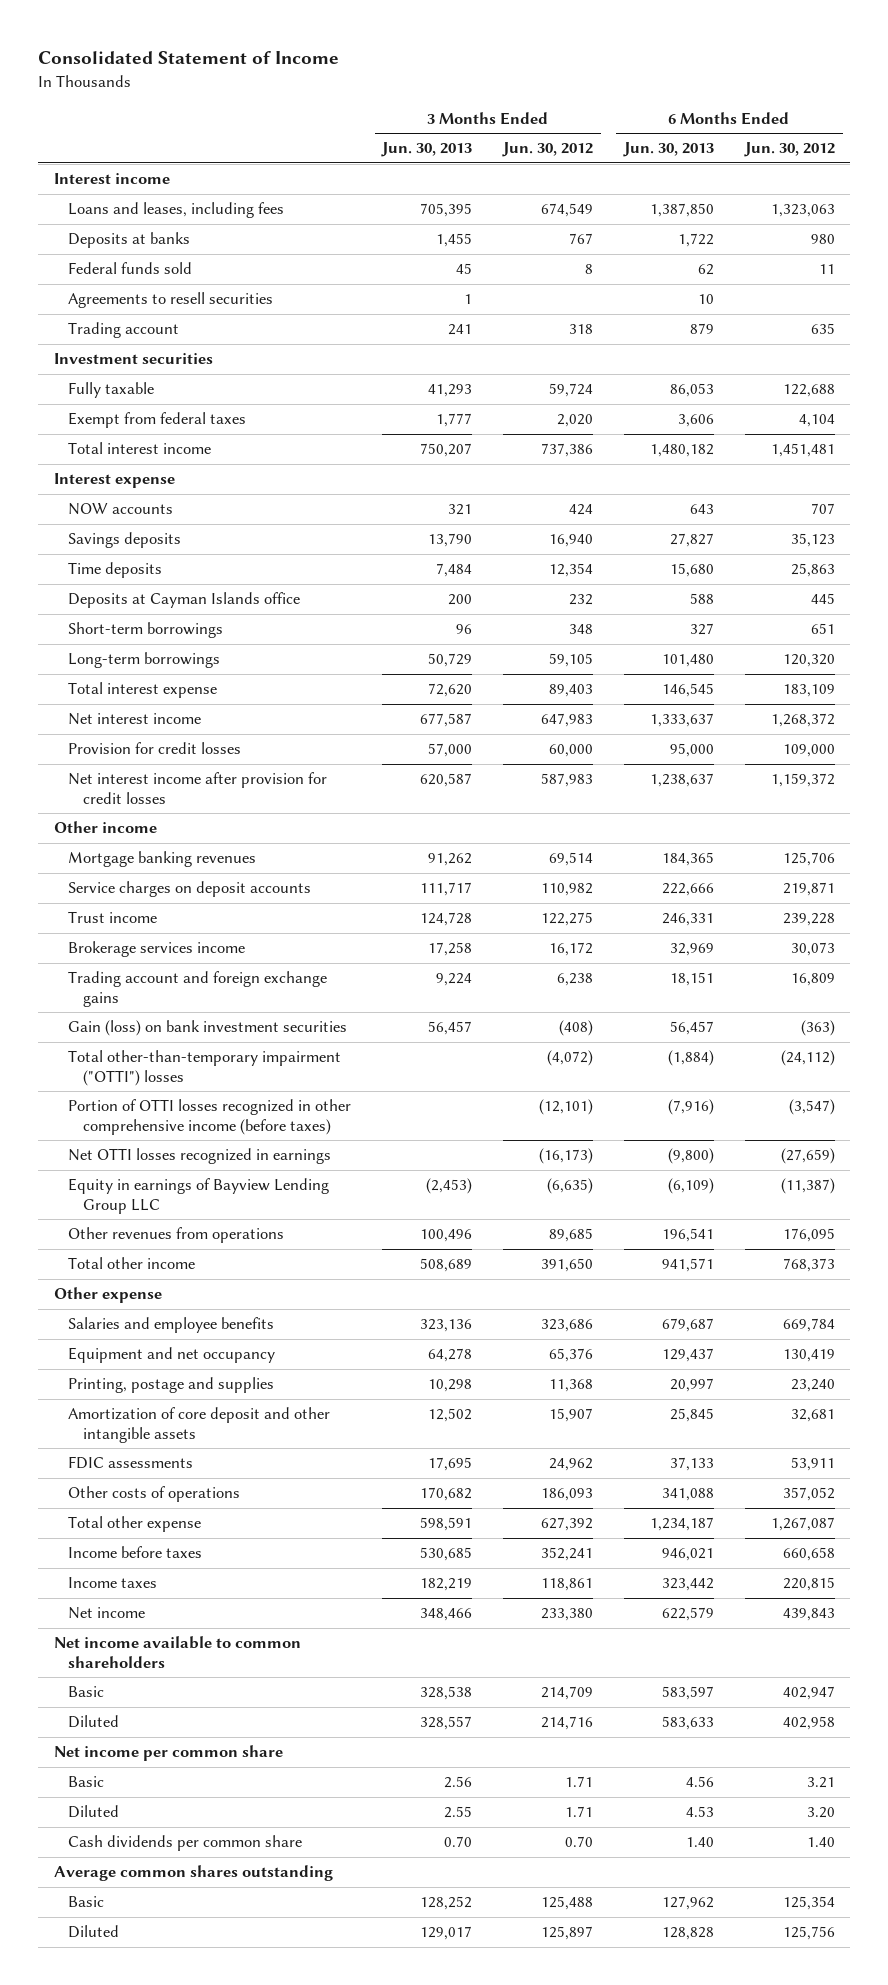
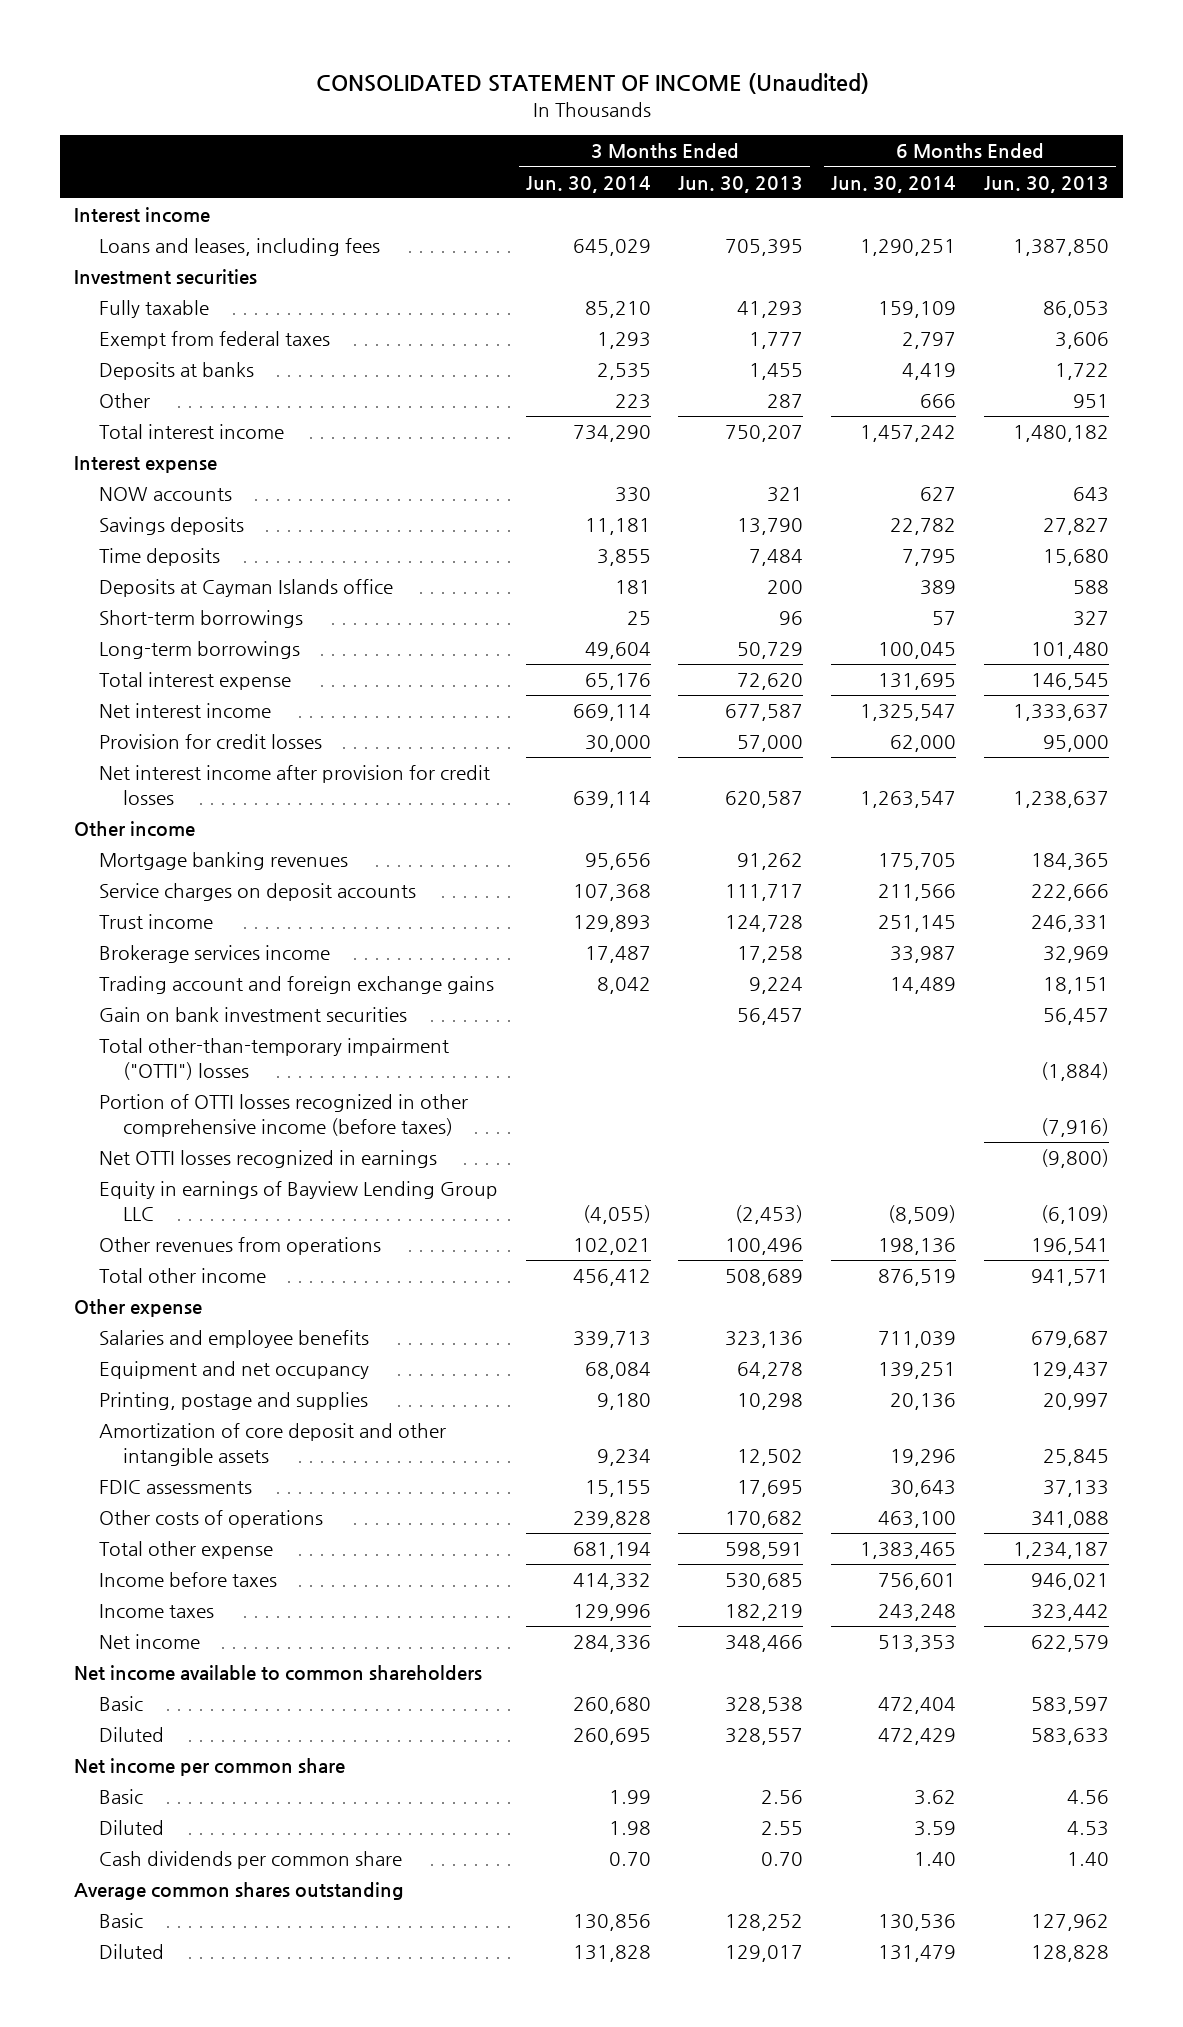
[38,51,340,65] Consolidated Statement of Income -> [315,73,869,95] CONSOLIDATED STATEMENT OF INCOME (Unaudited)
[502,142,594,158] Jun. 30, 2012 -> none
[743,142,835,158] Jun. 30, 2012 -> none
none -> [525,175,651,193] Jun. 30, 2014
none -> [831,175,957,193] Jun. 30, 2014
[68,262,193,275] Federal funds sold -> none
[68,292,274,309] Agreements to resell securities -> none
[68,322,180,339] Trading account -> none
[68,232,191,249] Deposits at banks -> [98,362,254,381] Deposits at banks
none -> [98,393,150,409] Other
[68,1020,348,1037] Gain (loss) on bank investment securities -> [98,1007,407,1023] Gain on bank investment securities

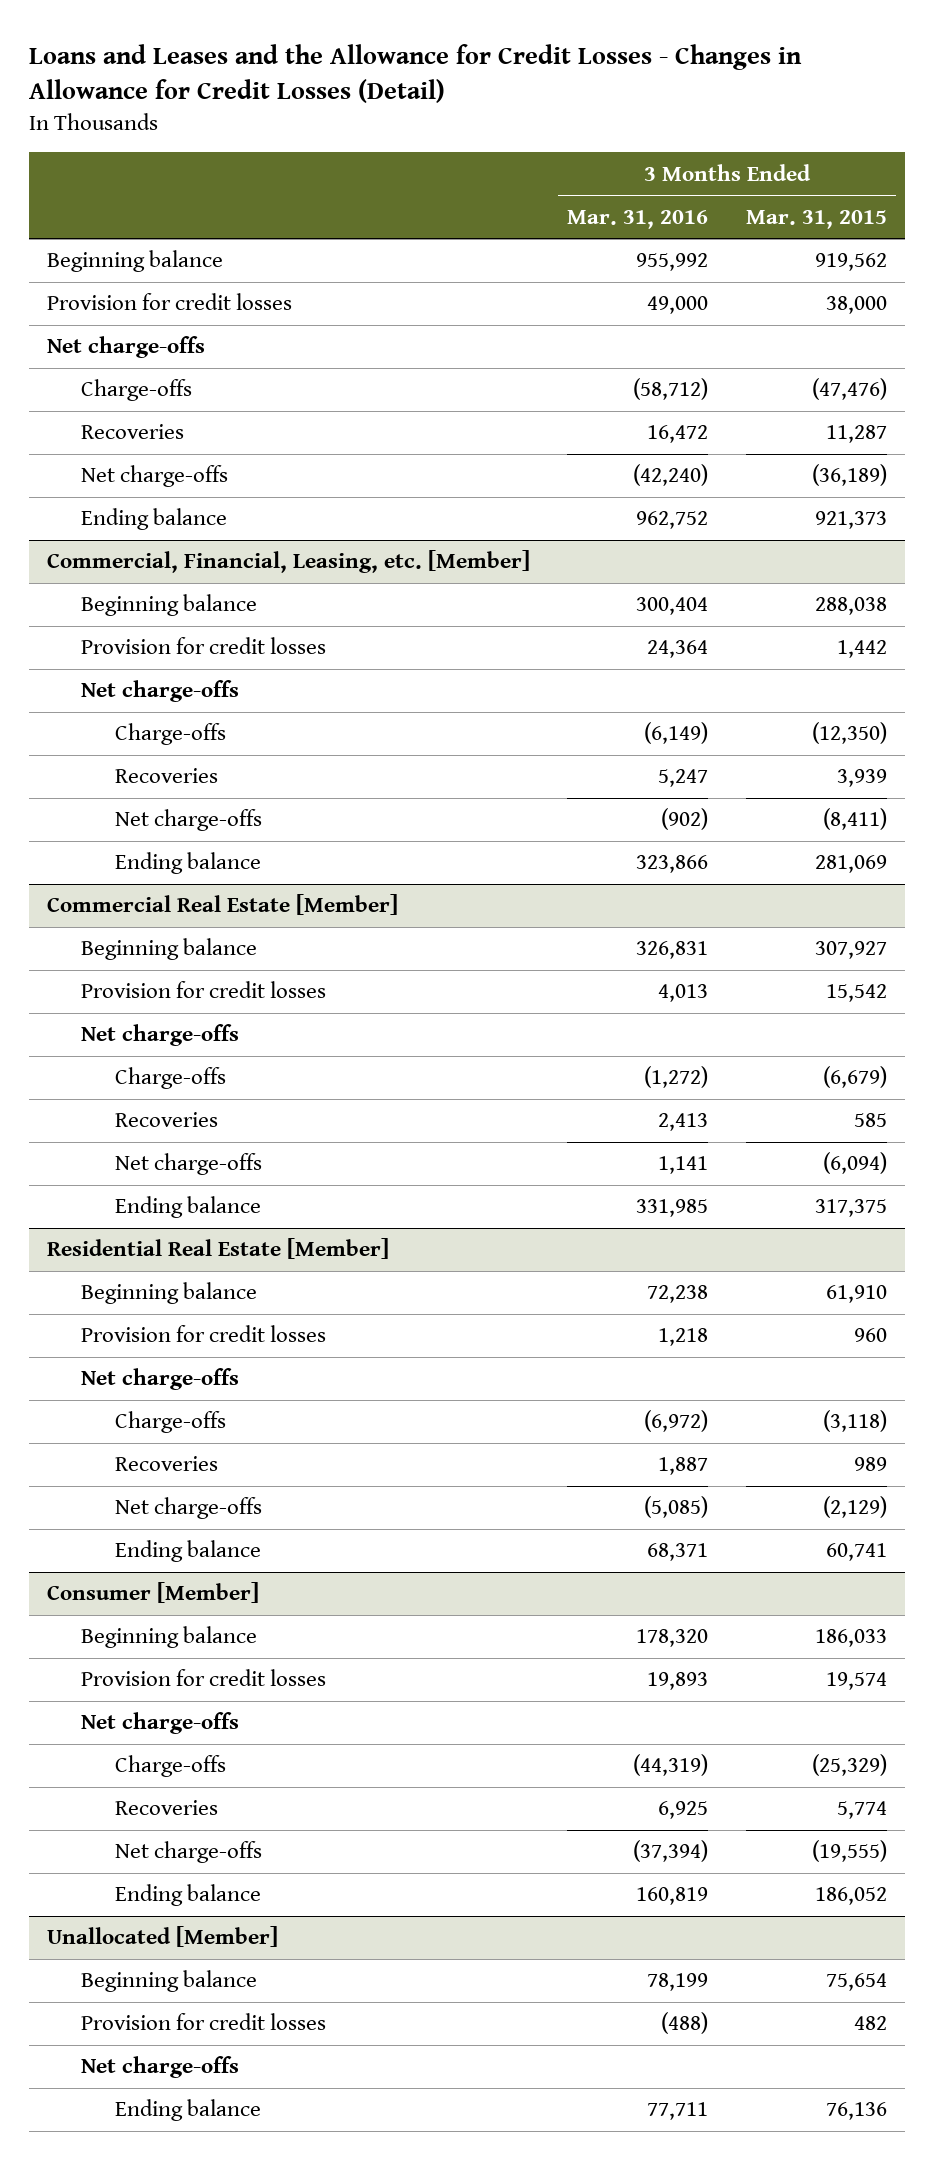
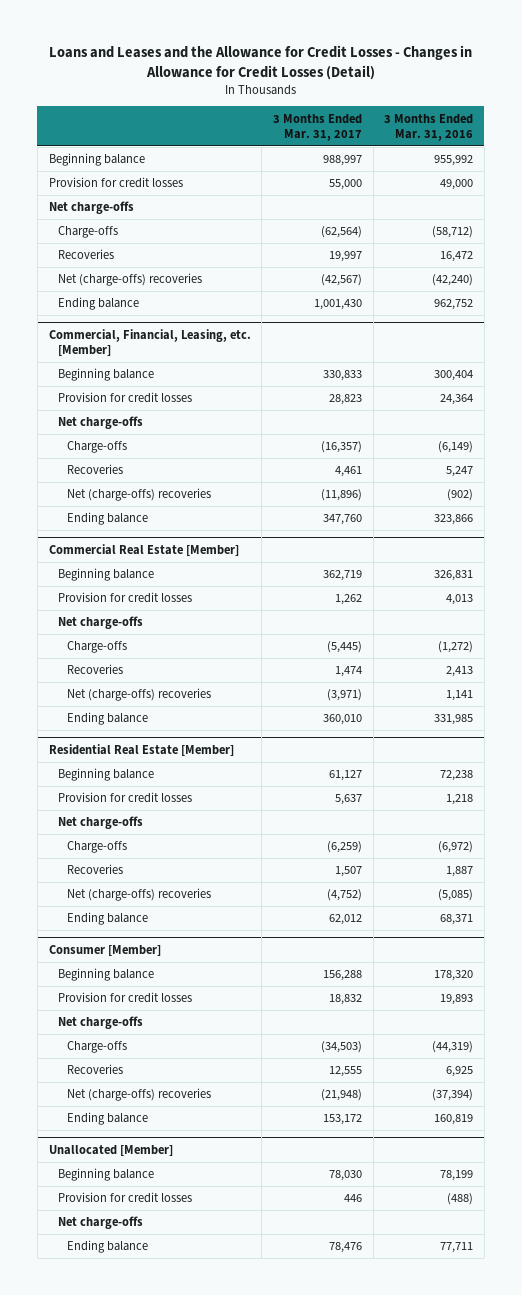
[745,209,887,229] Mar. 31, 2015 -> none
none -> [272,113,362,142] 3 Months Ended Mar. 31, 2017
[81,465,229,488] Net charge-offs -> [57,273,202,287] Net (charge-offs) recoveries
[115,809,263,832] Net charge-offs -> [67,488,212,502] Net (charge-offs) recoveries
[115,1153,263,1176] Net charge-offs -> [67,688,212,702] Net (charge-offs) recoveries
[115,1497,263,1520] Net charge-offs -> [67,888,212,902] Net (charge-offs) recoveries
[115,1841,263,1864] Net charge-offs -> [67,1088,212,1102] Net (charge-offs) recoveries

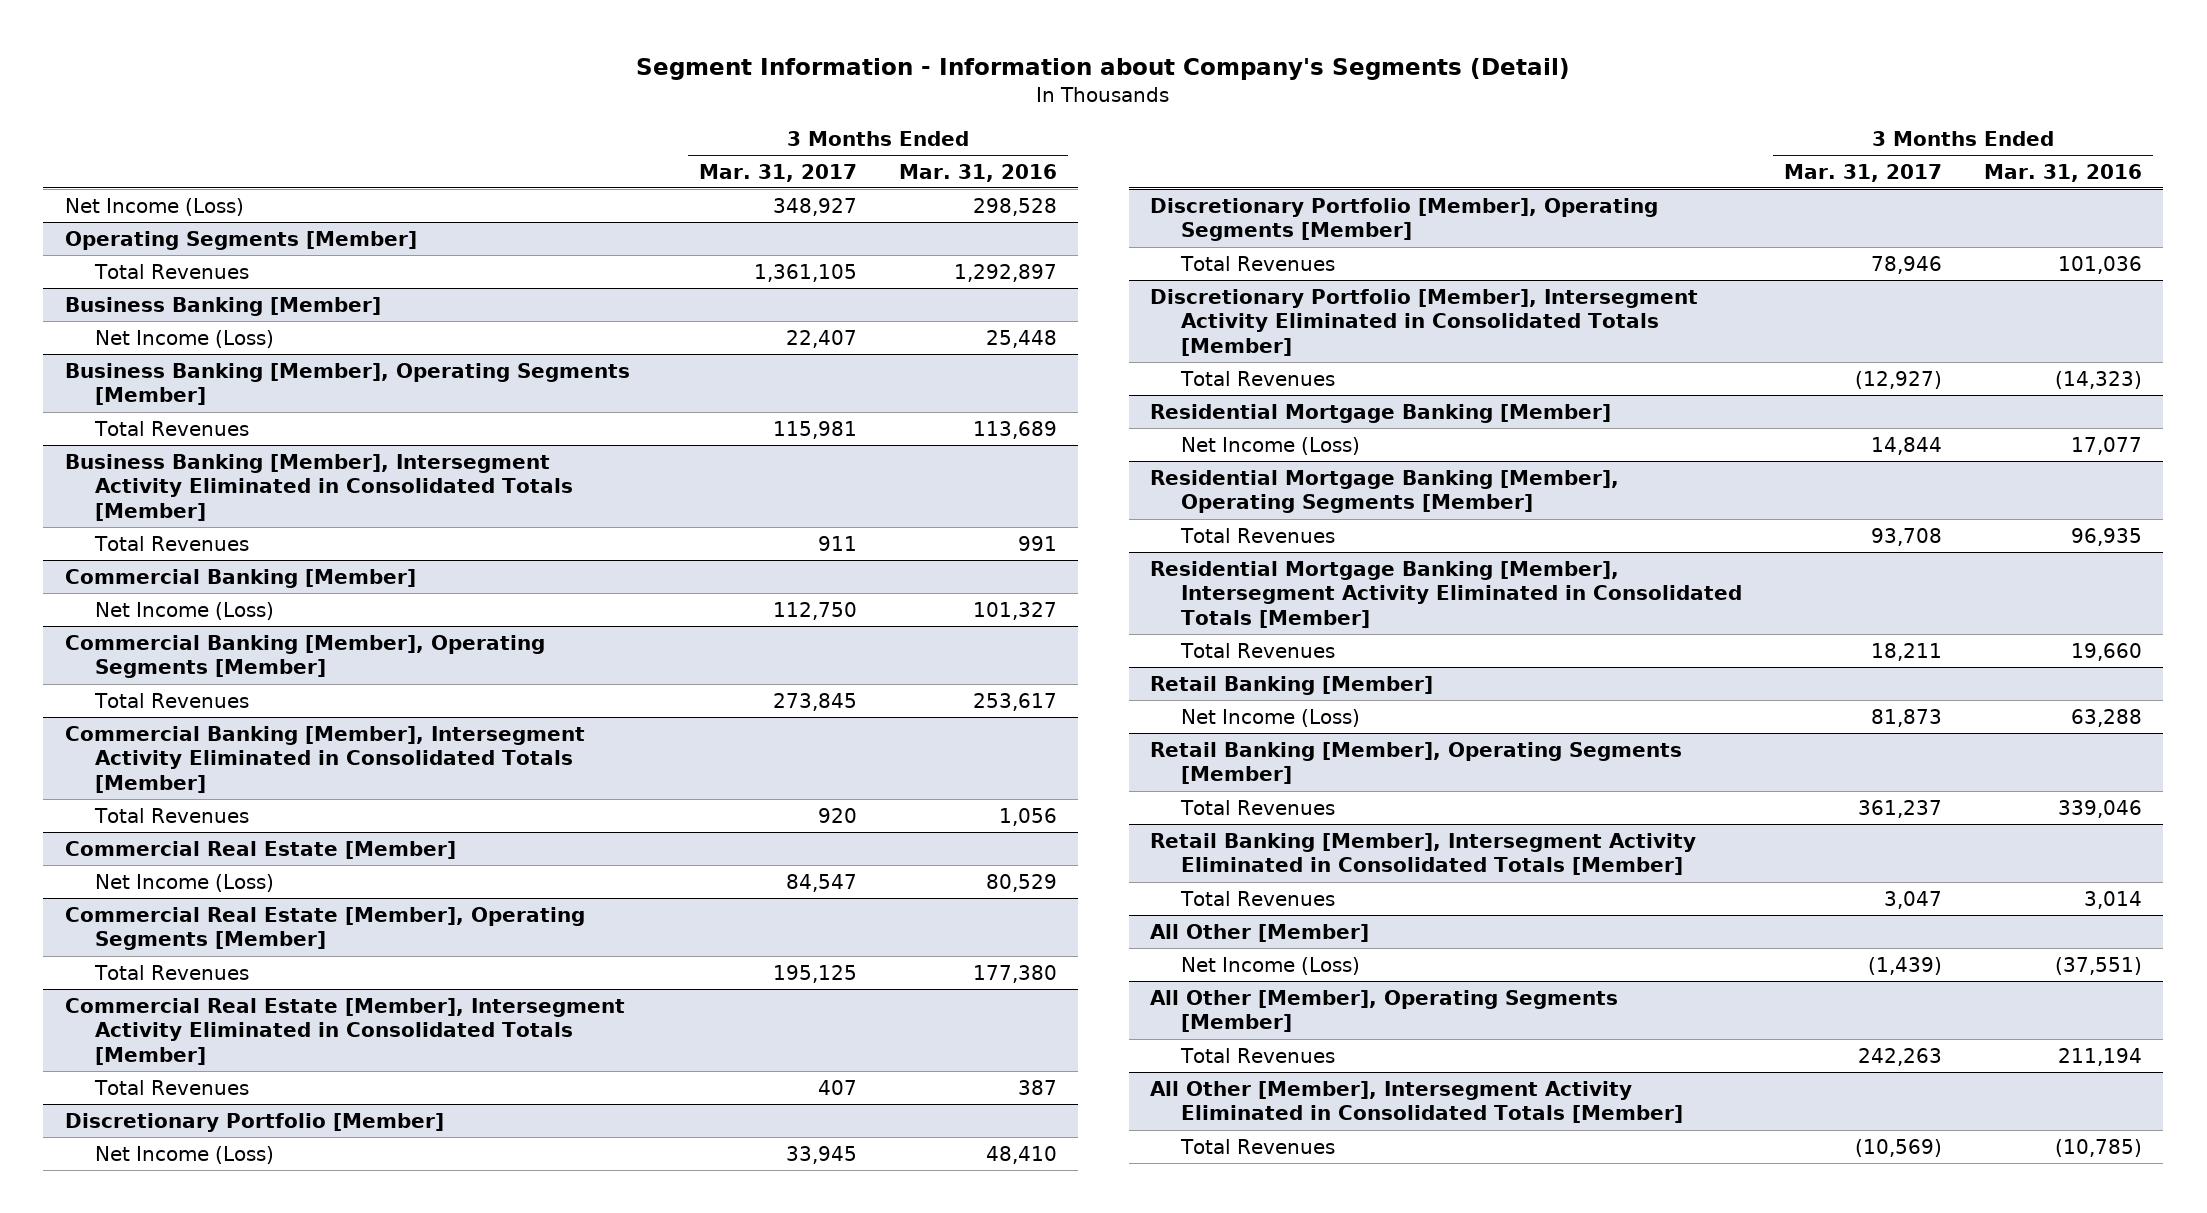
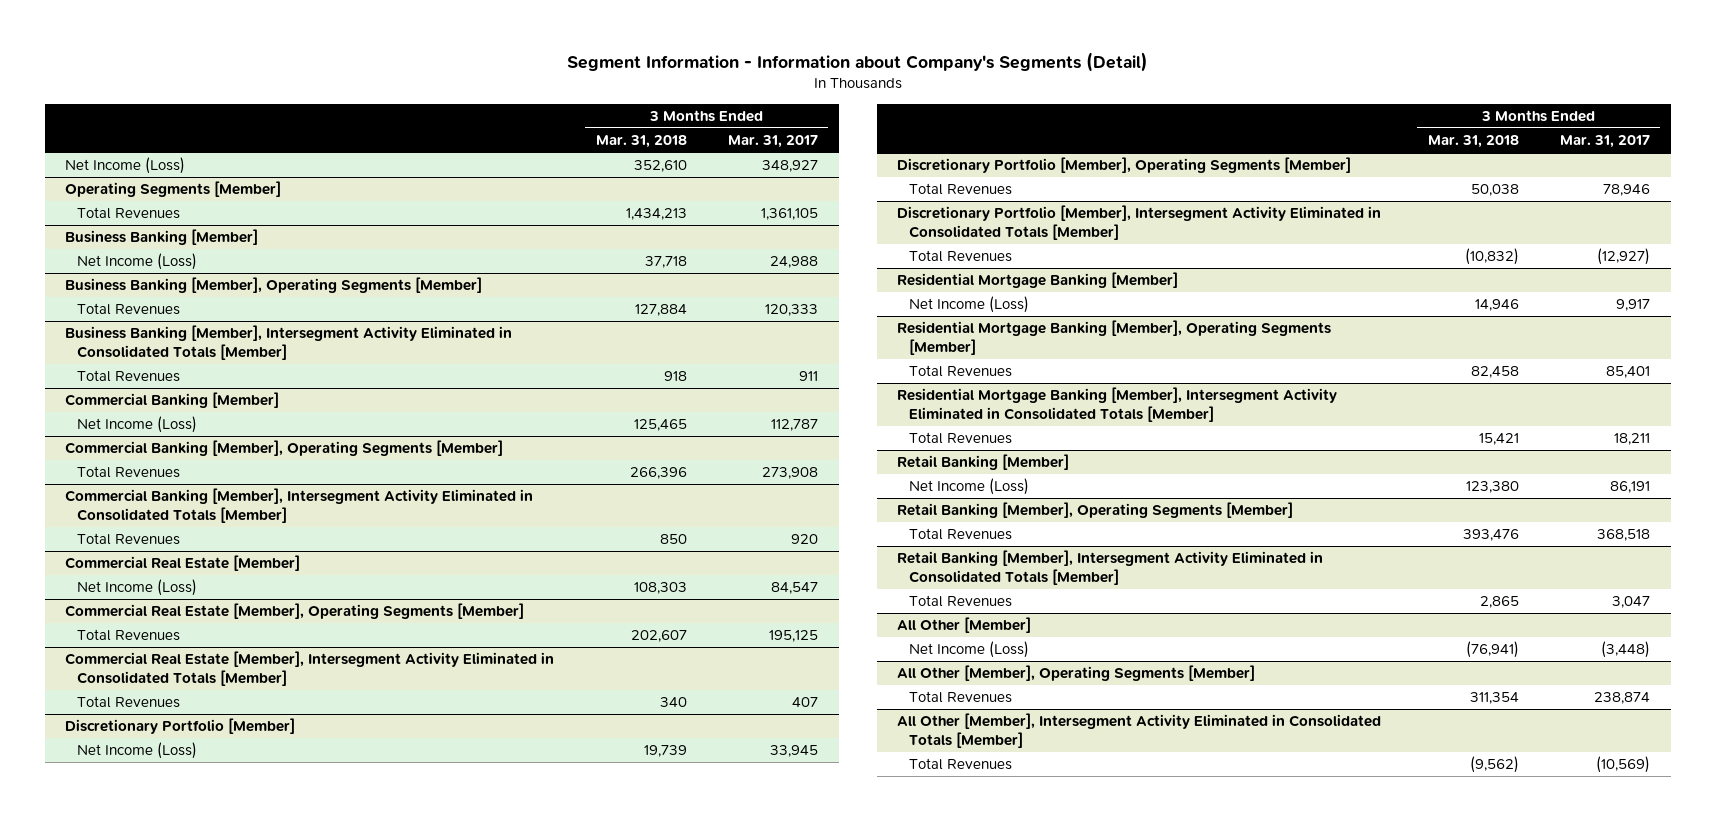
[899,163,1058,182] Mar. 31, 2016 -> none
none -> [595,135,687,149] Mar. 31, 2018
[785,329,857,348] 22,407 -> [770,256,819,269] 24,988
[772,420,857,439] 115,981 -> [765,304,819,317] 120,333
[772,601,857,620] 112,750 -> [771,419,819,432] 112,787
[772,692,857,711] 273,845 -> [762,467,819,480] 273,908
[1870,436,1942,455] 14,844 -> [1615,299,1650,312] 9,917
[1870,527,1942,546] 93,708 -> [1605,366,1650,379] 85,401
[1870,708,1942,727] 81,873 -> [1609,481,1650,494] 86,191
[1857,799,1942,818] 361,237 -> [1596,529,1650,542] 368,518
[1867,956,1942,975] (1,439) -> [1600,641,1650,659] (3,448)
[1857,1047,1942,1066] 242,263 -> [1593,692,1650,705] 238,874

